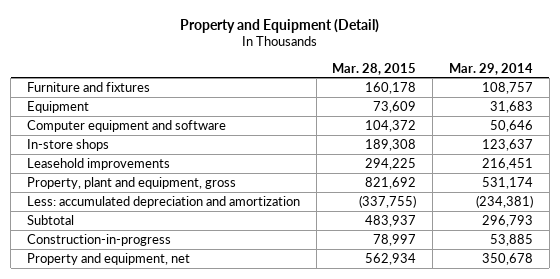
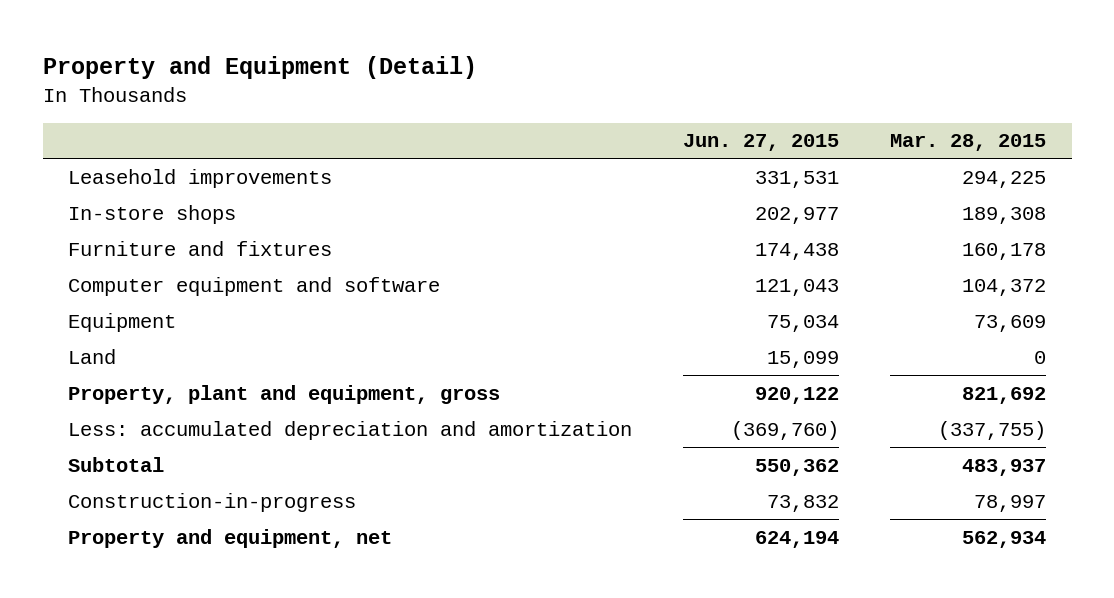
[448,62,533,75] Mar. 29, 2014 -> none
none -> [683,134,840,152] Jun. 27, 2015
[26,157,170,170] Leasehold improvements -> [68,168,333,188] Leasehold improvements
[26,138,109,151] In-store shops -> [68,204,237,224] In-store shops
[26,100,89,113] Equipment -> [68,312,177,332] Equipment
none -> [68,348,117,364] Land

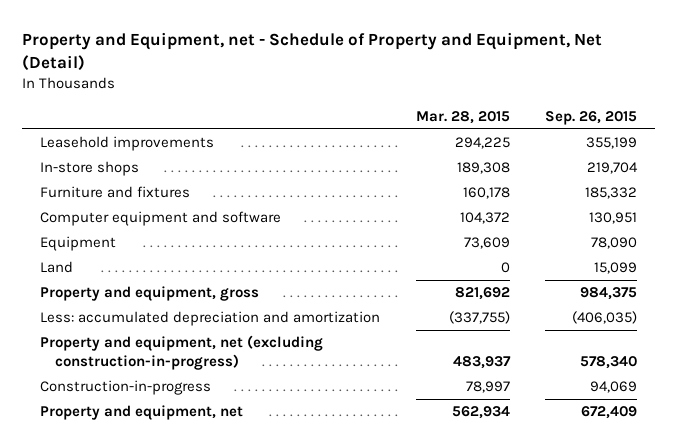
[42,56,477,80] Property and Equipment (Detail) -> [21,32,602,72] Property and Equipment, net - Schedule of Property and Equipment, Net (Detail)
[683,134,840,152] Jun. 27, 2015 -> none
none -> [545,110,638,125] Sep. 26, 2015
[68,384,501,404] Property, plant and equipment, gross -> [39,286,259,302] Property and equipment, gross
[68,456,165,472] Subtotal -> [39,335,323,371] Property and equipment, net (excluding construction-in-progress)

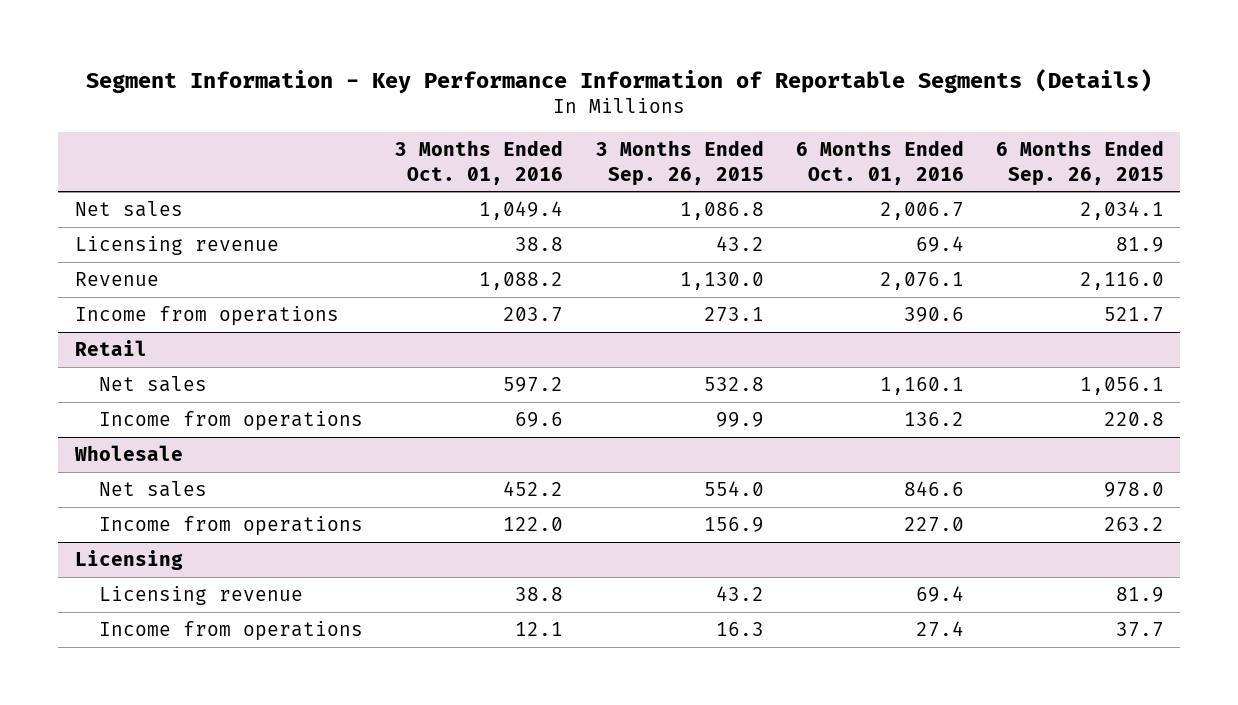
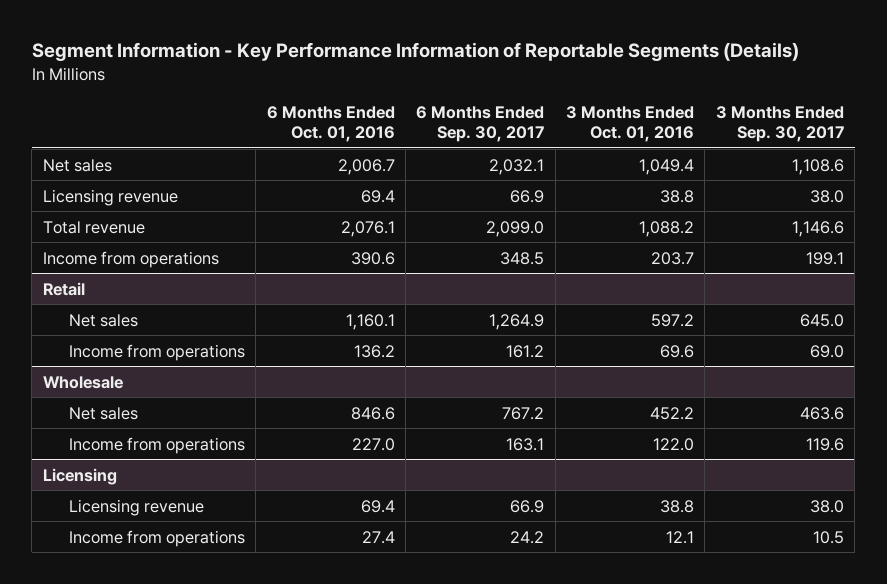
[595,140,764,186] 3 Months Ended Sep. 26, 2015 -> none
[995,140,1164,186] 6 Months Ended Sep. 26, 2015 -> none
none -> [416,105,545,142] 6 Months Ended Sep. 30, 2017
none -> [715,105,844,142] 3 Months Ended Sep. 30, 2017
[74,272,159,287] Revenue -> [42,220,145,234] Total revenue

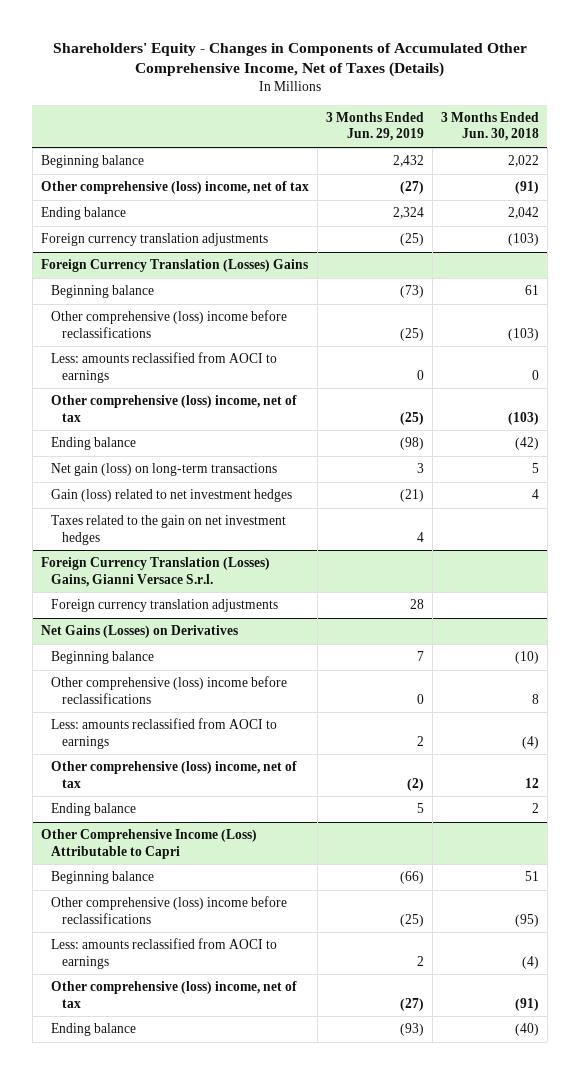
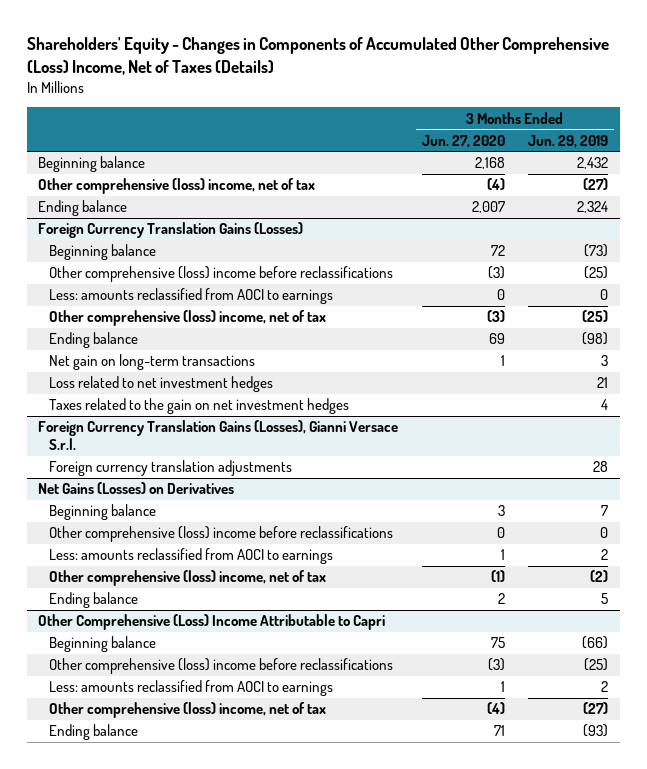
[52,42,527,78] Shareholders' Equity - Changes in Components of Accumulated Other Comprehensive Income, Net of Taxes (Details) -> [26,36,609,75] Shareholders' Equity - Changes in Components of Accumulated Other Comprehensive (Loss) Income, Net of Taxes (Details)
[440,112,539,142] 3 Months Ended Jun. 30, 2018 -> none
none -> [421,134,505,148] Jun. 27, 2020
[40,233,268,247] Foreign currency translation adjustments -> none
[40,259,308,273] Foreign Currency Translation (Losses) Gains -> [38,222,304,239] Foreign Currency Translation Gains (Losses)
[51,463,278,477] Net gain (loss) on long-term transactions -> [49,354,256,371] Net gain on long-term transactions
[51,489,293,503] Gain (loss) related to net investment hedges -> [49,376,274,393] Loss related to net investment hedges
[399,489,424,503] (21) -> [597,377,609,389] 21
[40,557,270,587] Foreign Currency Translation (Losses) Gains, Gianni Versace S.r.l. -> [38,420,399,450] Foreign Currency Translation Gains (Losses), Gianni Versace S.r.l.
[40,829,257,859] Other Comprehensive Income (Loss) Attributable to Capri -> [38,614,386,631] Other Comprehensive (Loss) Income Attributable to Capri

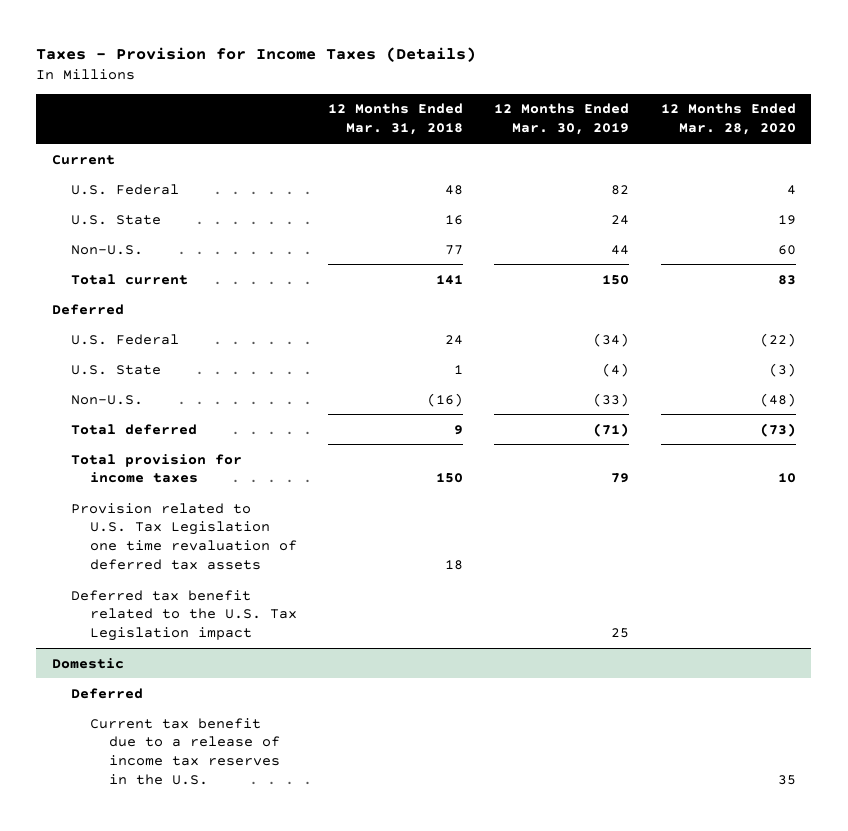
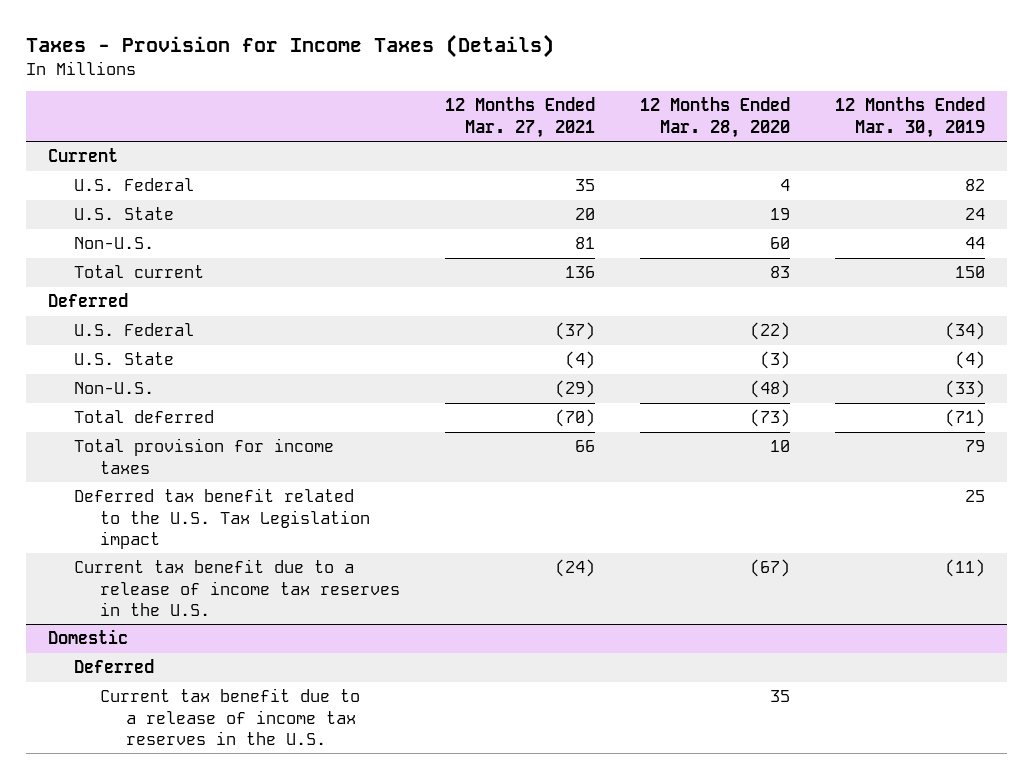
[328,103,464,136] 12 Months Ended Mar. 31, 2018 -> none
none -> [444,97,595,138] 12 Months Ended Mar. 27, 2021
[70,502,297,571] Provision related to U.S. Tax Legislation one time revaluation of deferred tax assets -> none
none -> [74,559,401,617] Current tax benefit due to a release of income tax reserves in the U.S.

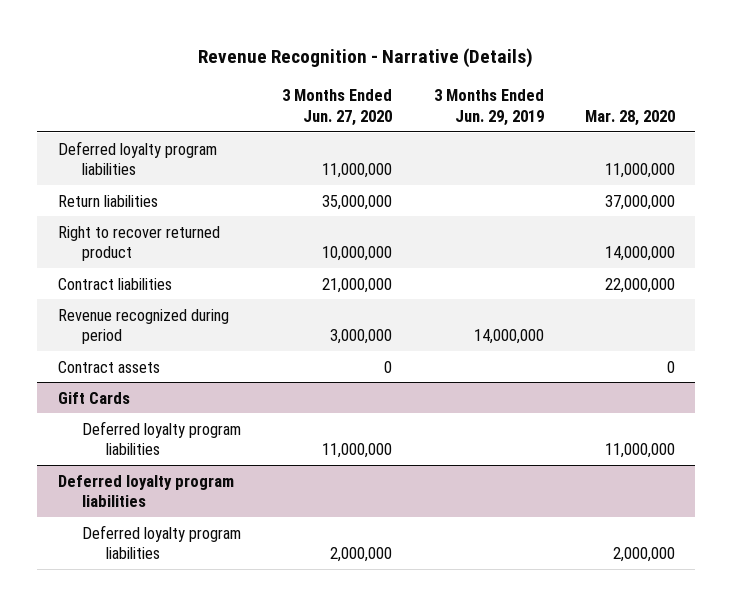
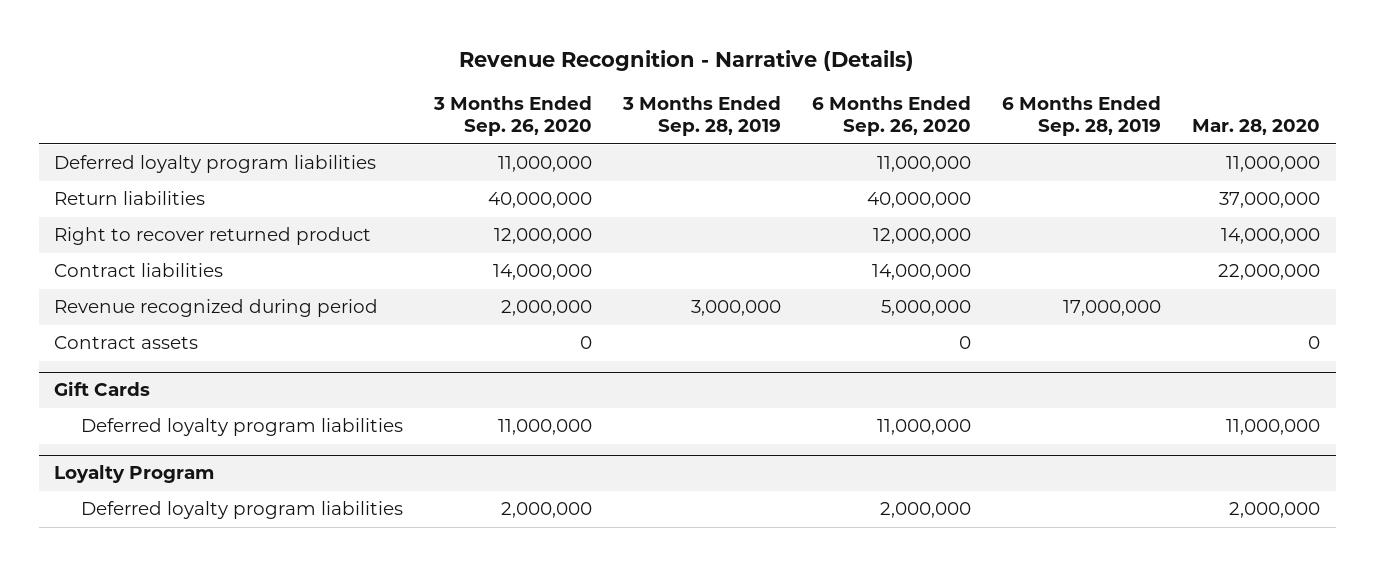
[282,89,393,126] 3 Months Ended Jun. 27, 2020 -> none
[433,89,544,126] 3 Months Ended Jun. 29, 2019 -> none
none -> [432,95,592,137] 3 Months Ended Sep. 26, 2020
none -> [621,95,781,137] 3 Months Ended Sep. 28, 2019
none -> [811,95,971,137] 6 Months Ended Sep. 26, 2020
none -> [1002,95,1162,137] 6 Months Ended Sep. 28, 2019
[57,474,234,508] Deferred loyalty program liabilities -> [54,465,215,484] Loyalty Program

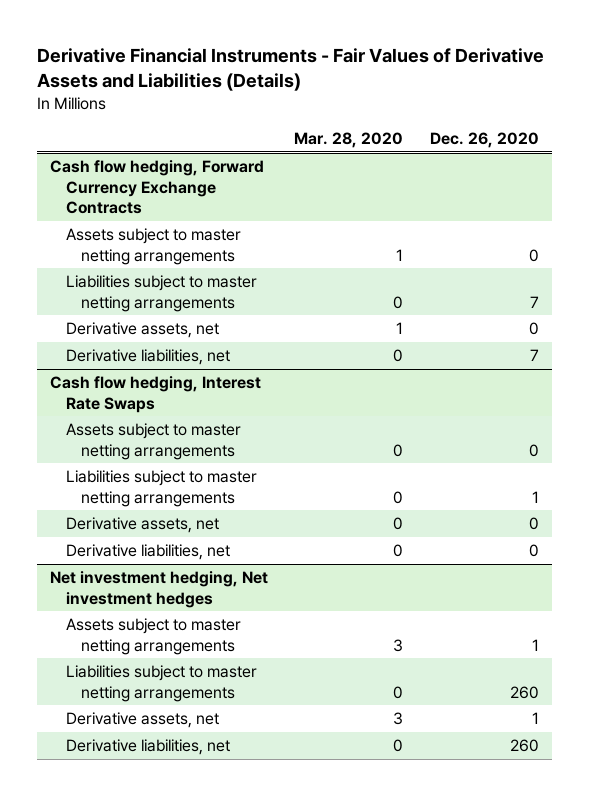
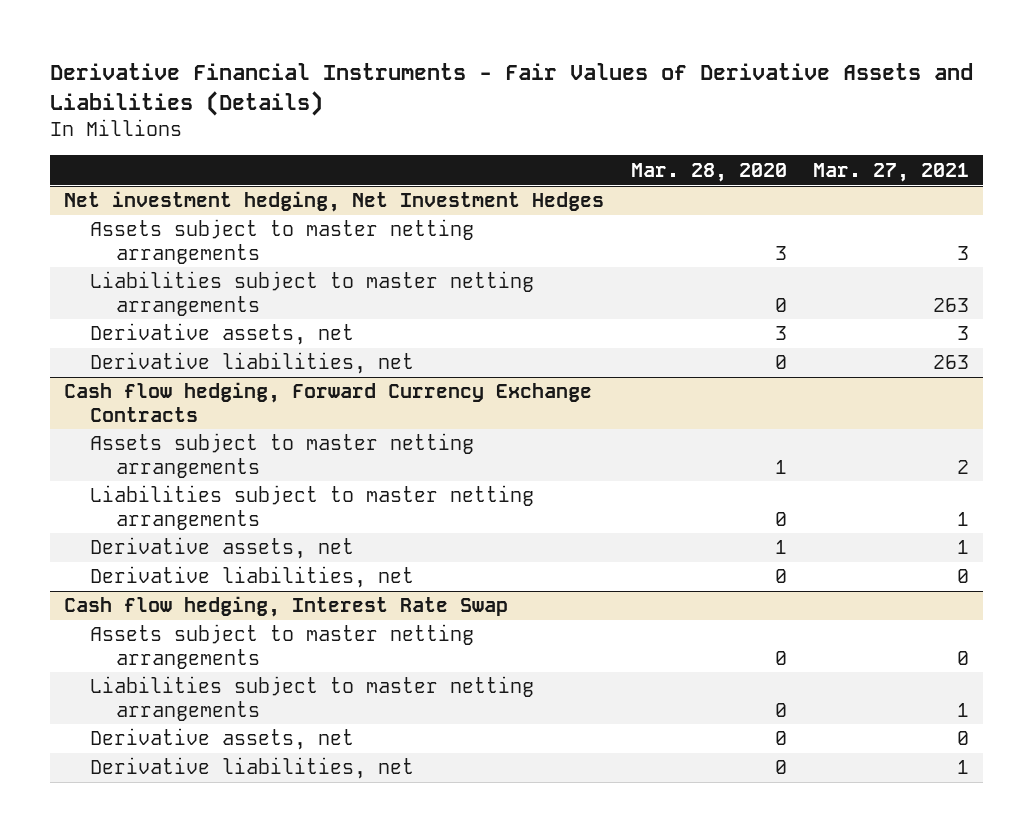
[430,131,540,148] Dec. 26, 2020 -> none
none -> [813,162,970,182] Mar. 27, 2021
none -> [63,191,604,213] Net investment hedging, Net Investment Hedges
none -> [90,219,475,264] Assets subject to master netting arrangements
none -> [90,271,535,316] Liabilities subject to master netting arrangements
none -> [90,323,355,346] Derivative assets, net
none -> [90,352,415,375] Derivative liabilities, net
[49,376,261,413] Cash flow hedging, Interest Rate Swaps -> [63,596,508,618] Cash flow hedging, Interest Rate Swap
[49,571,268,608] Net investment hedging, Net investment hedges -> none
[65,618,241,655] Assets subject to master netting arrangements -> none
[65,665,257,702] Liabilities subject to master netting arrangements -> none
[65,712,219,729] Derivative assets, net -> none
[65,739,230,756] Derivative liabilities, net -> none

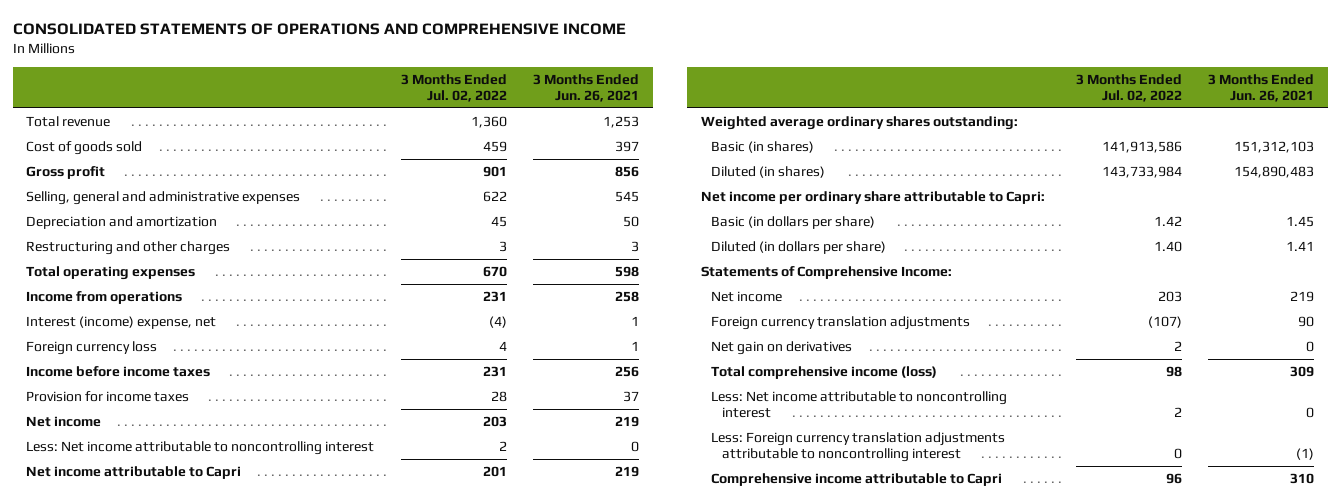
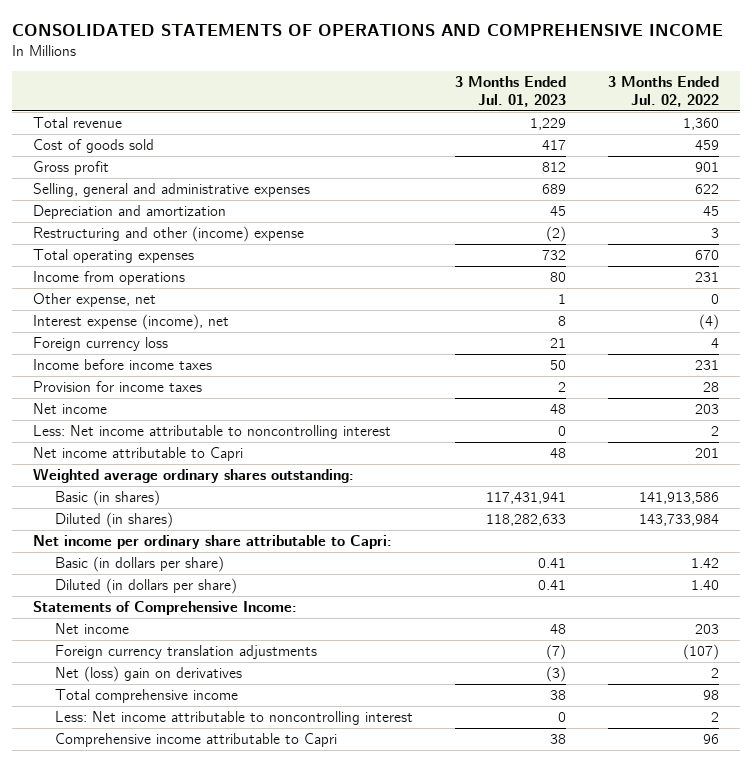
[533,73,640,103] 3 Months Ended Jun. 26, 2021 -> none
none -> [455,75,567,107] 3 Months Ended Jul. 01, 2023
[25,240,230,255] Restructuring and other charges -> [33,226,305,243] Restructuring and other (income) expense
none -> [33,293,157,308] Other expense, net
[25,315,216,329] Interest (income) expense, net -> [33,314,230,331] Interest expense (income), net
[711,340,853,355] Net gain on derivatives -> [55,666,243,683] Net (loss) gain on derivatives
[711,365,938,379] Total comprehensive income (loss) -> [55,689,239,704] Total comprehensive income
[711,431,1006,463] Less: Foreign currency translation adjustments attributable to noncontrolling interest -> none

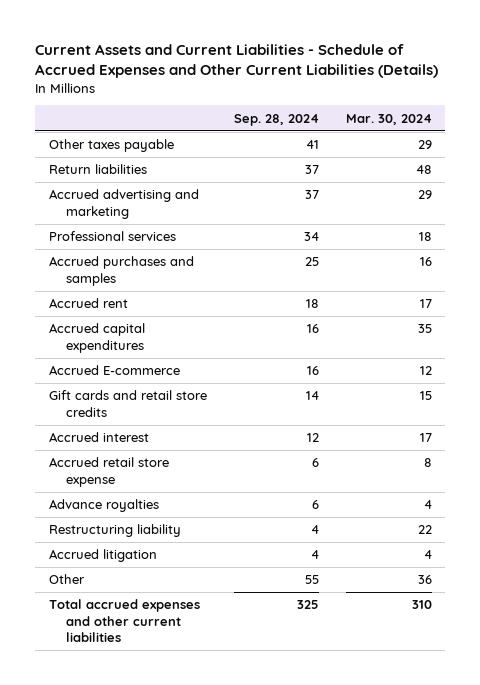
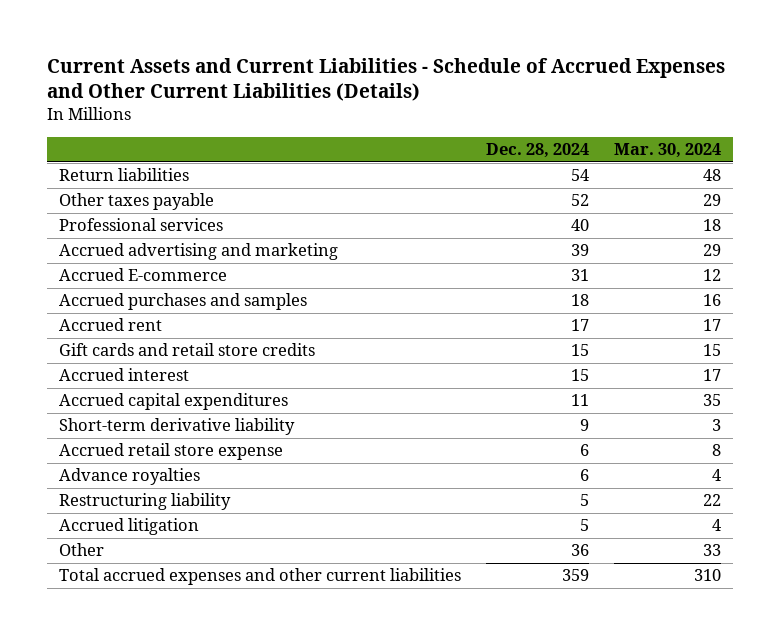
[233,113,319,126] Sep. 28, 2024 -> none
none -> [486,143,590,159] Dec. 28, 2024
[48,139,174,153] Other taxes payable -> [59,193,215,211] Other taxes payable
[48,189,199,219] Accrued advertising and marketing -> [59,243,339,261] Accrued advertising and marketing
[48,365,180,376] Accrued E-commerce -> [59,268,228,282] Accrued E-commerce
[48,323,145,353] Accrued capital expenditures -> [59,393,289,411] Accrued capital expenditures
none -> [59,418,296,436] Short-term derivative liability
[417,575,432,585] 36 -> [702,544,721,557] 33

